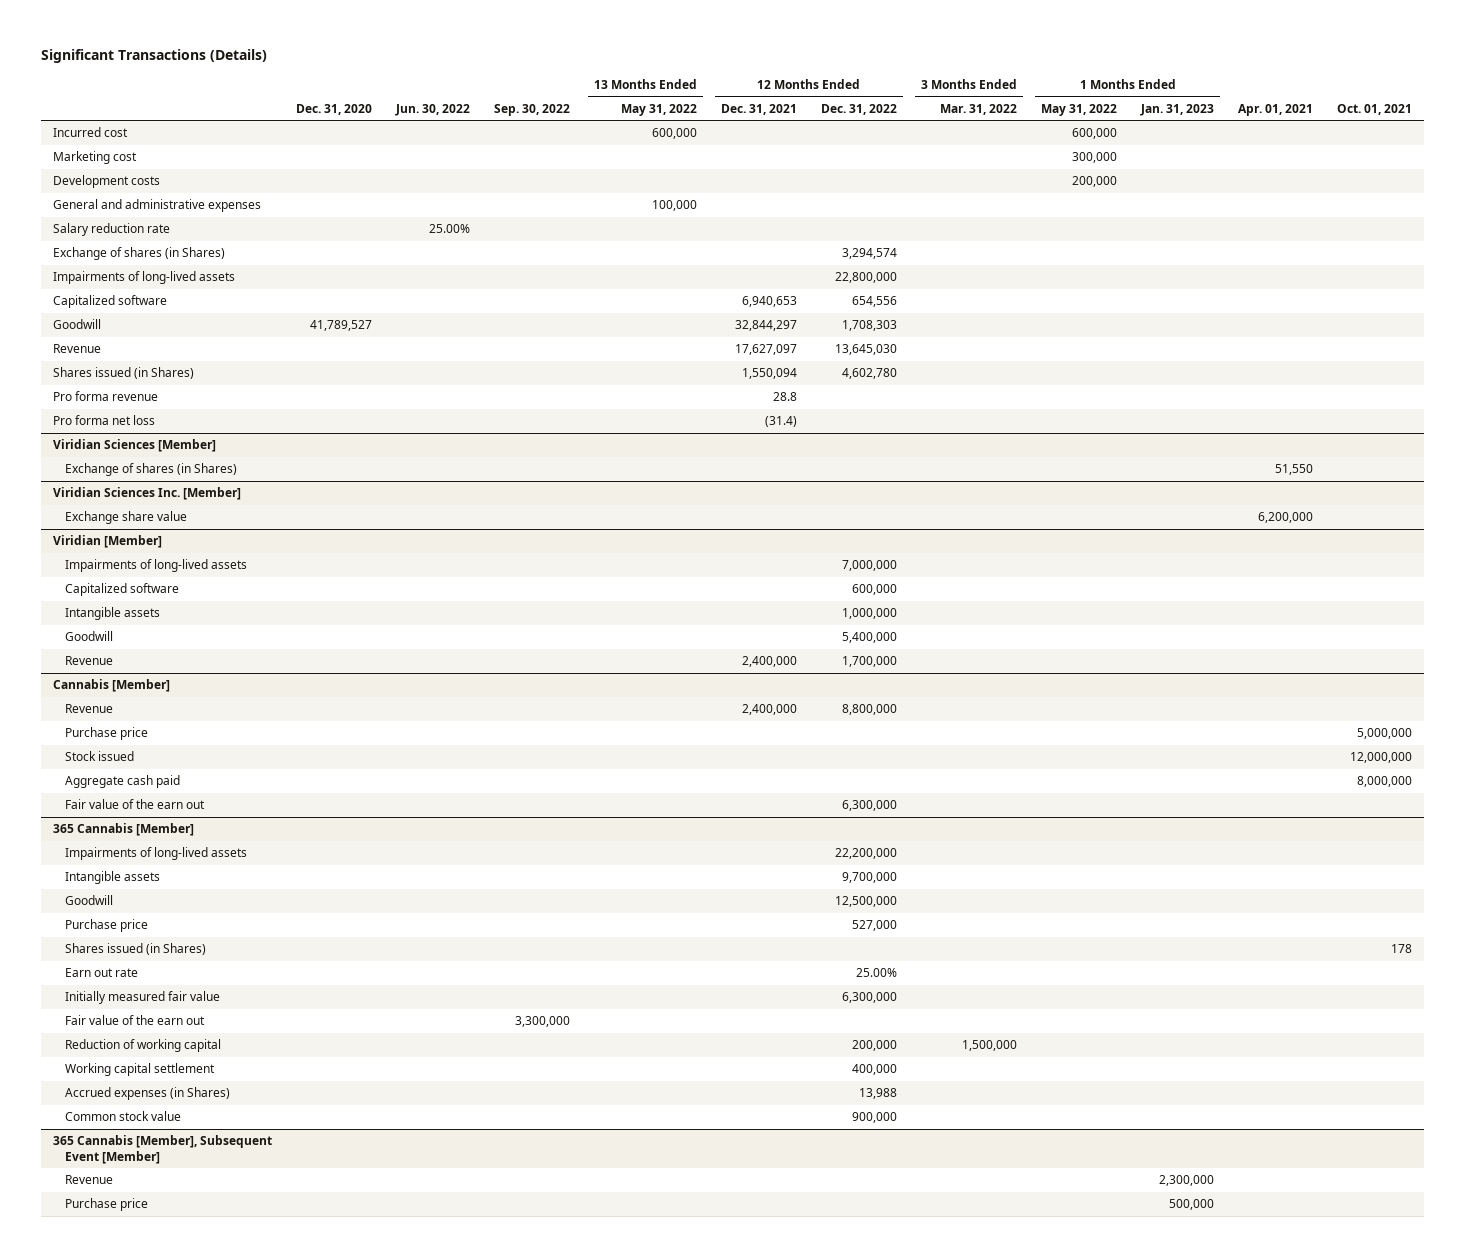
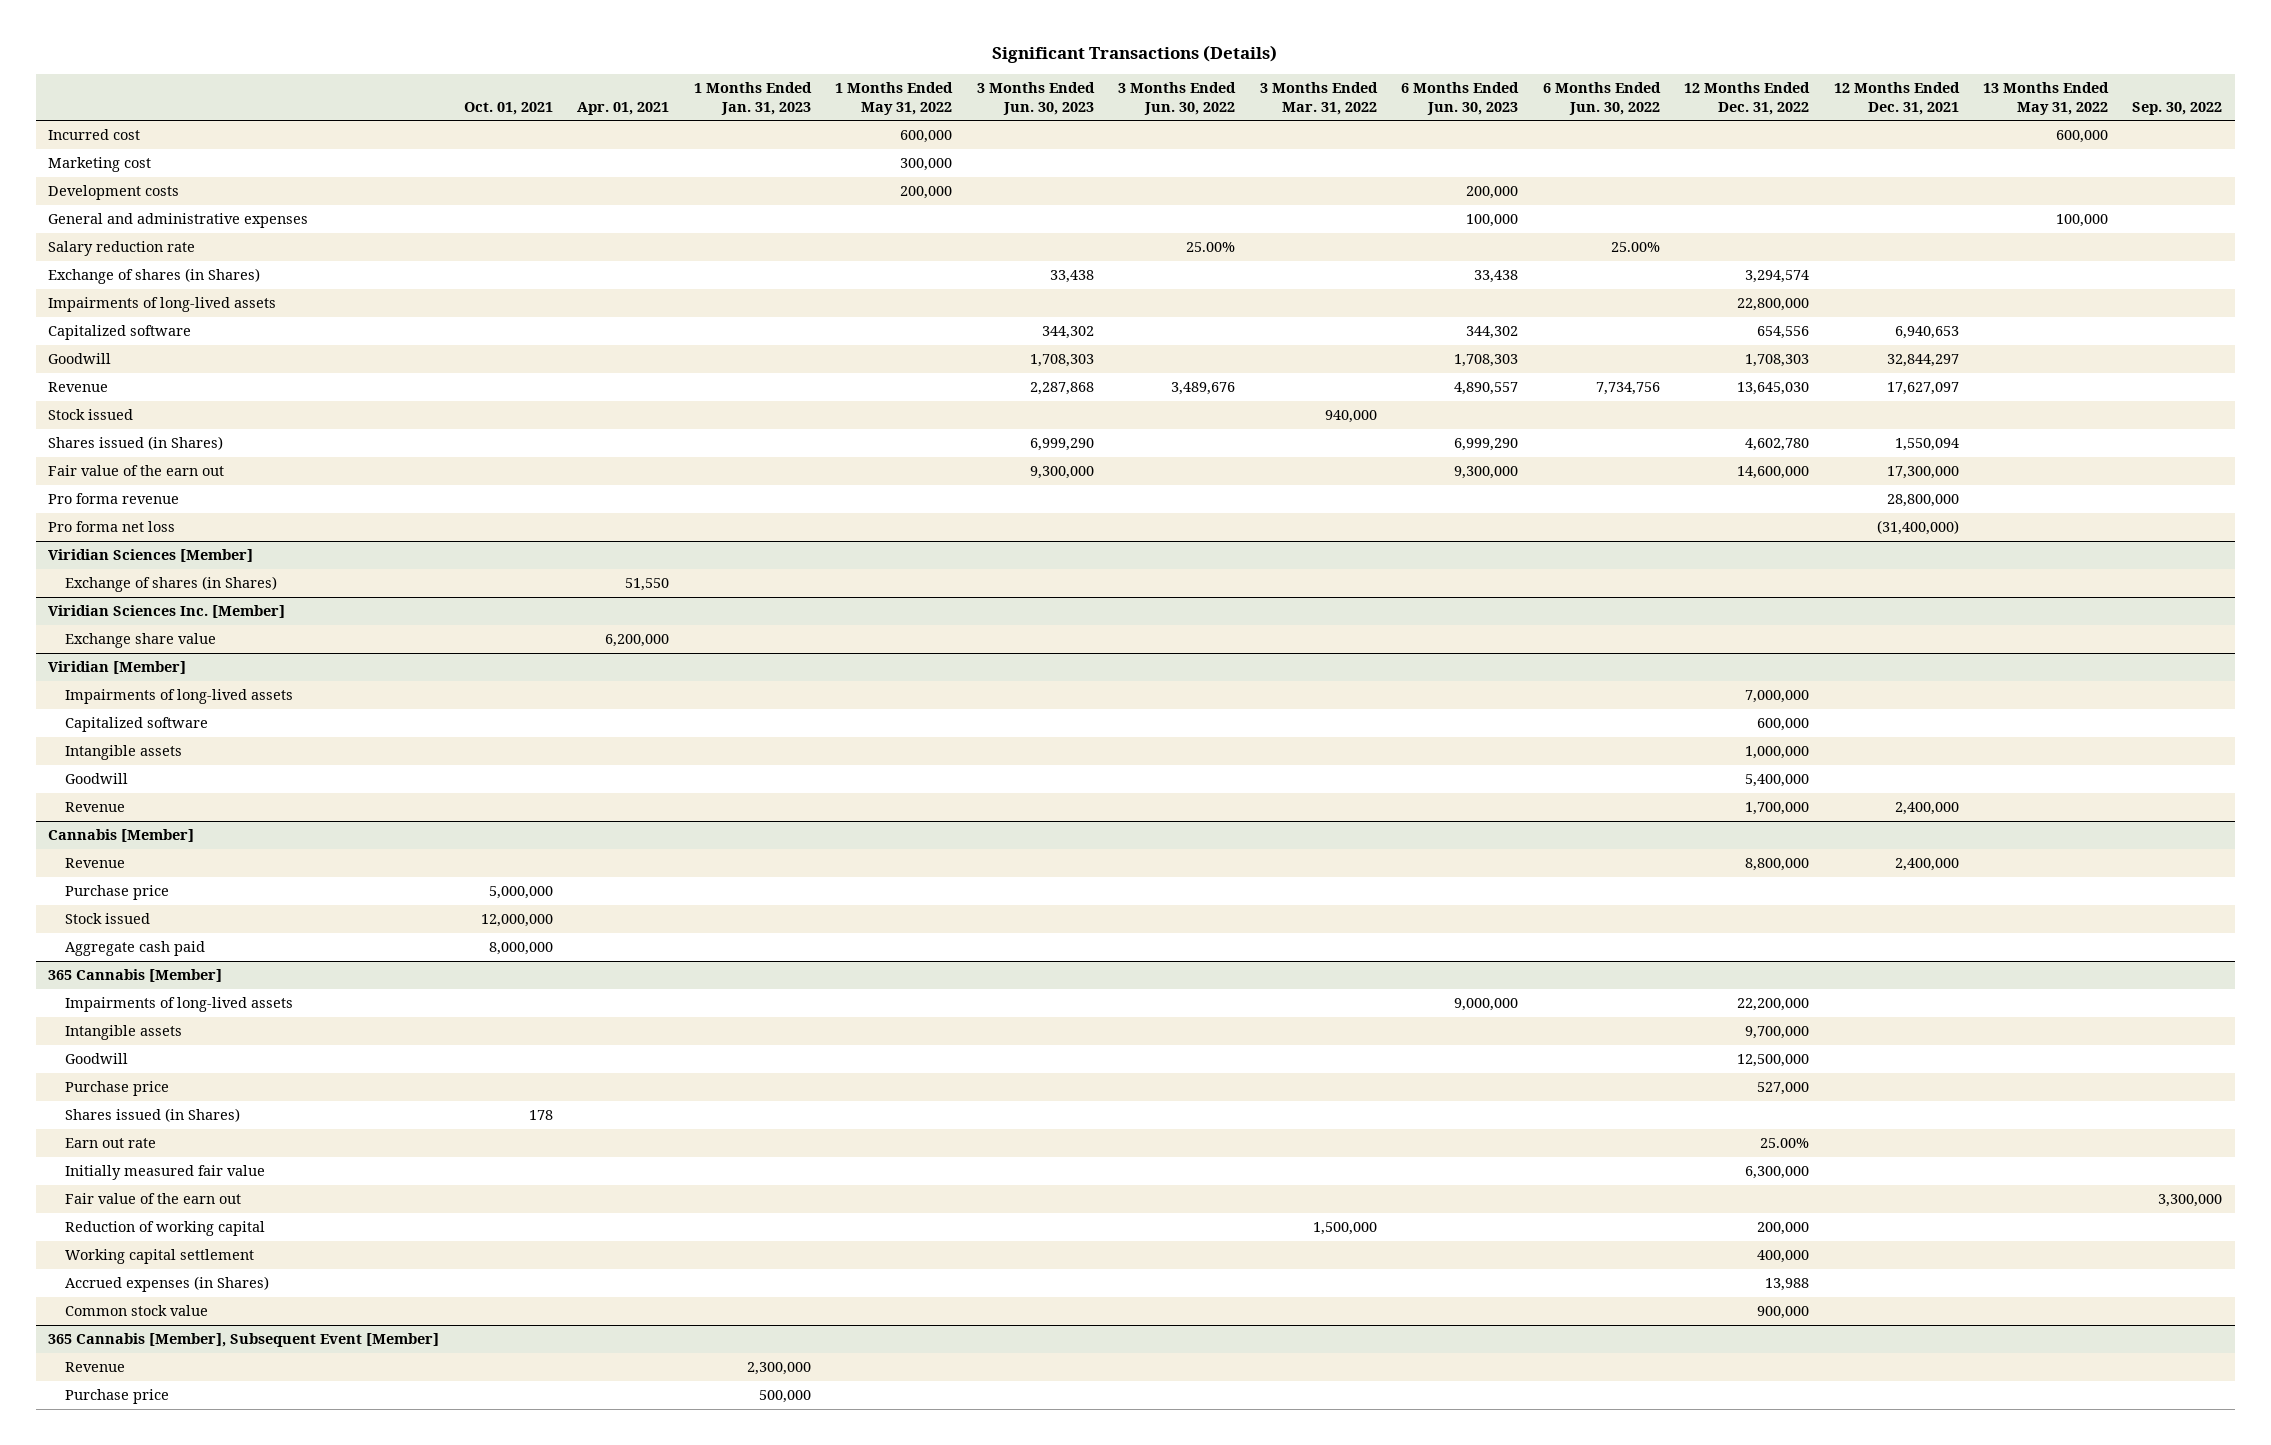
[296,103,373,115] Dec. 31, 2020 -> none
[395,103,471,116] Jun. 30, 2022 -> none
none -> [976,81,1095,115] 3 Months Ended Jun. 30, 2023
none -> [1118,81,1237,115] 3 Months Ended Jun. 30, 2022
none -> [1401,81,1520,115] 6 Months Ended Jun. 30, 2023
none -> [1542,81,1661,115] 6 Months Ended Jun. 30, 2022
none -> [48,409,134,421] Stock issued
none -> [48,465,225,477] Fair value of the earn out
[773,392,798,402] 28.8 -> [1886,494,1959,508] 28,800,000
[765,416,798,428] (31.4) -> [1876,520,1959,536] (31,400,000)
[64,799,205,810] Fair value of the earn out -> none

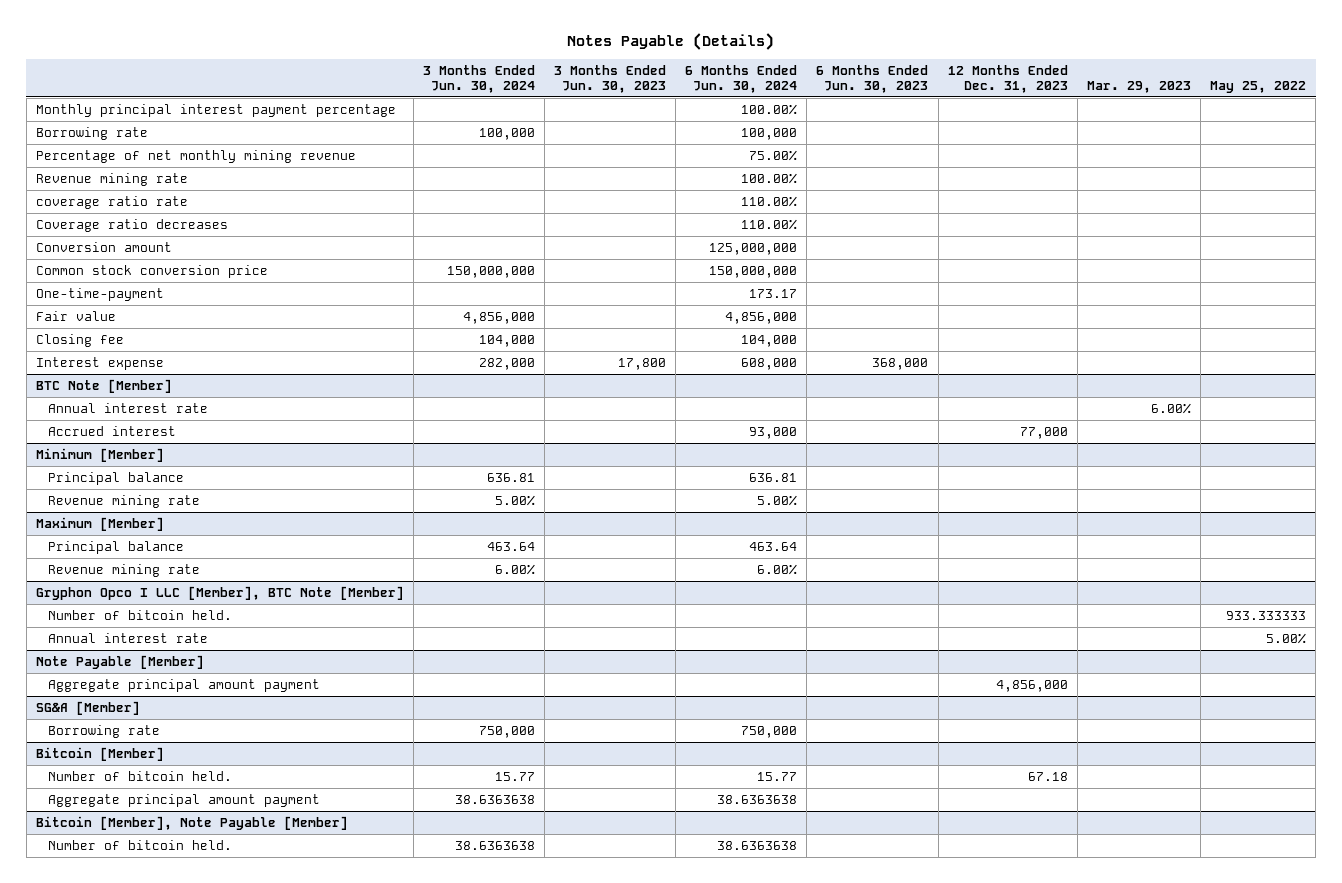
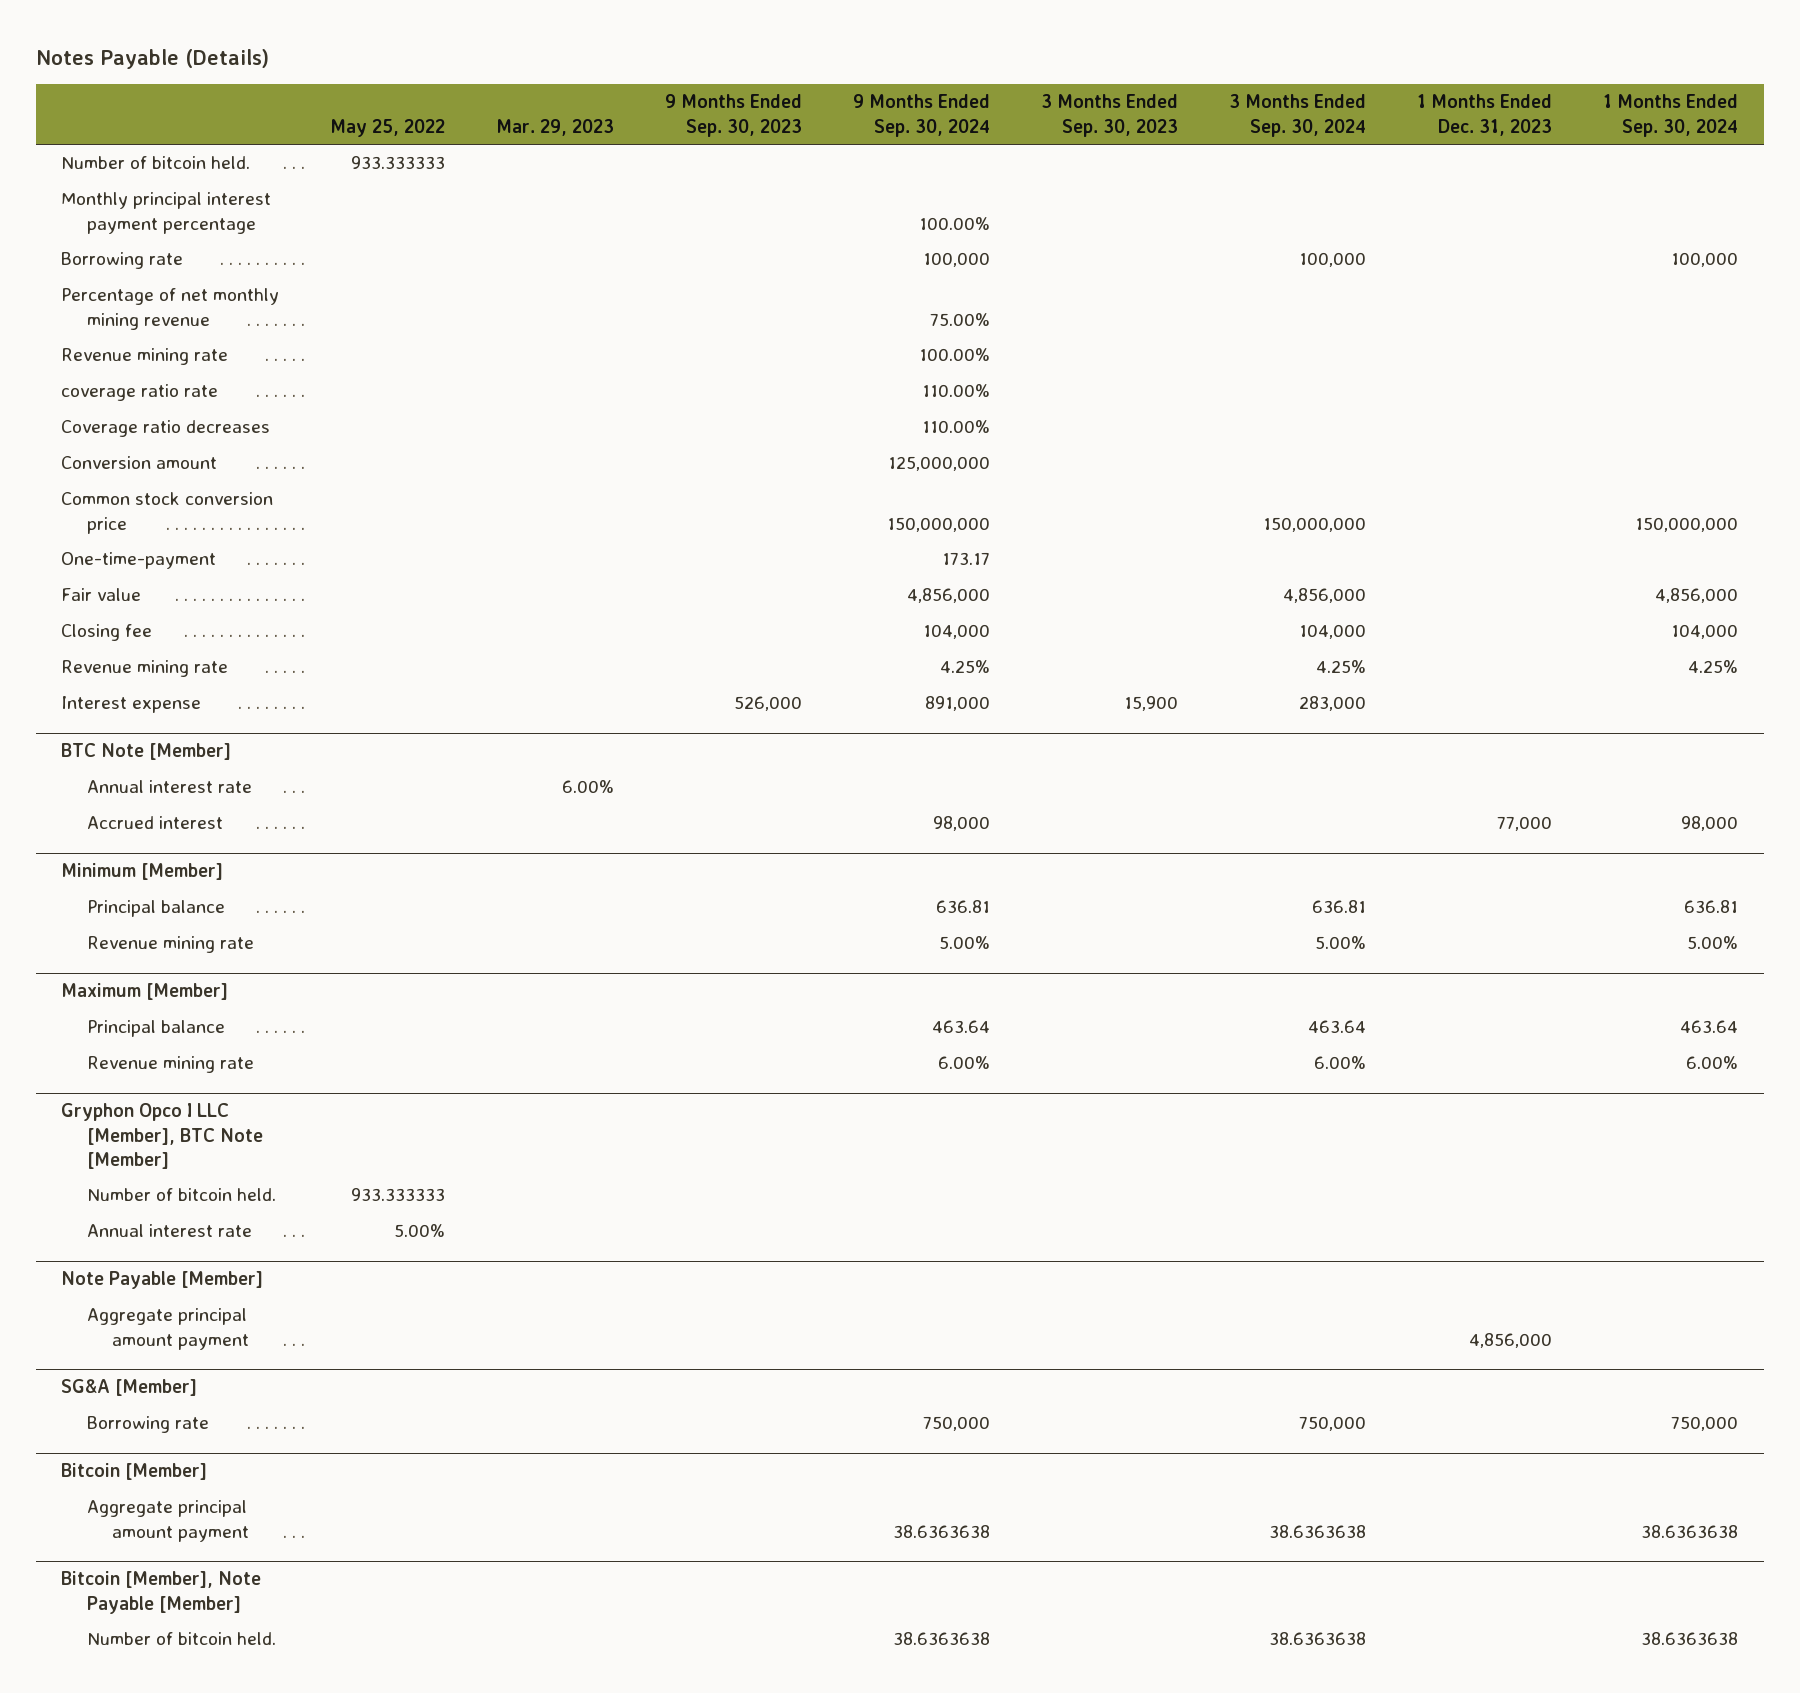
[422,64,535,93] 3 Months Ended Jun. 30, 2024 -> none
[554,64,667,93] 3 Months Ended Jun. 30, 2023 -> none
[685,64,798,93] 6 Months Ended Jun. 30, 2024 -> none
[816,64,929,93] 6 Months Ended Jun. 30, 2023 -> none
[947,64,1068,93] 12 Months Ended Dec. 31, 2023 -> none
none -> [665,94,803,137] 9 Months Ended Sep. 30, 2023
none -> [853,94,991,137] 9 Months Ended Sep. 30, 2024
none -> [1041,94,1179,137] 3 Months Ended Sep. 30, 2023
none -> [1229,94,1367,137] 3 Months Ended Sep. 30, 2024
none -> [1417,94,1553,136] 1 Months Ended Dec. 31, 2023
none -> [1603,94,1739,137] 1 Months Ended Sep. 30, 2024
none -> [61,156,251,170] Number of bitcoin held.
none -> [61,660,229,678] Revenue mining rate
[48,771,233,782] Number of bitcoin held. -> none

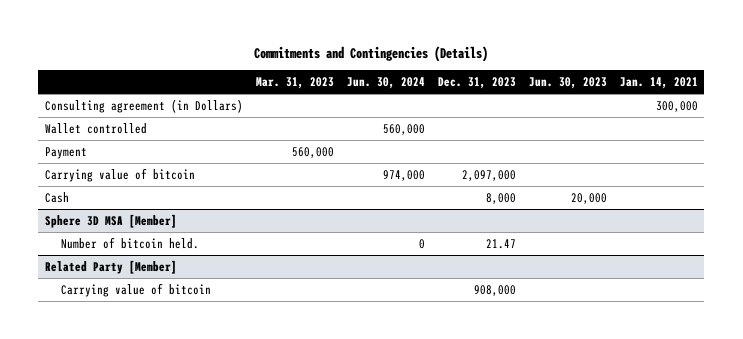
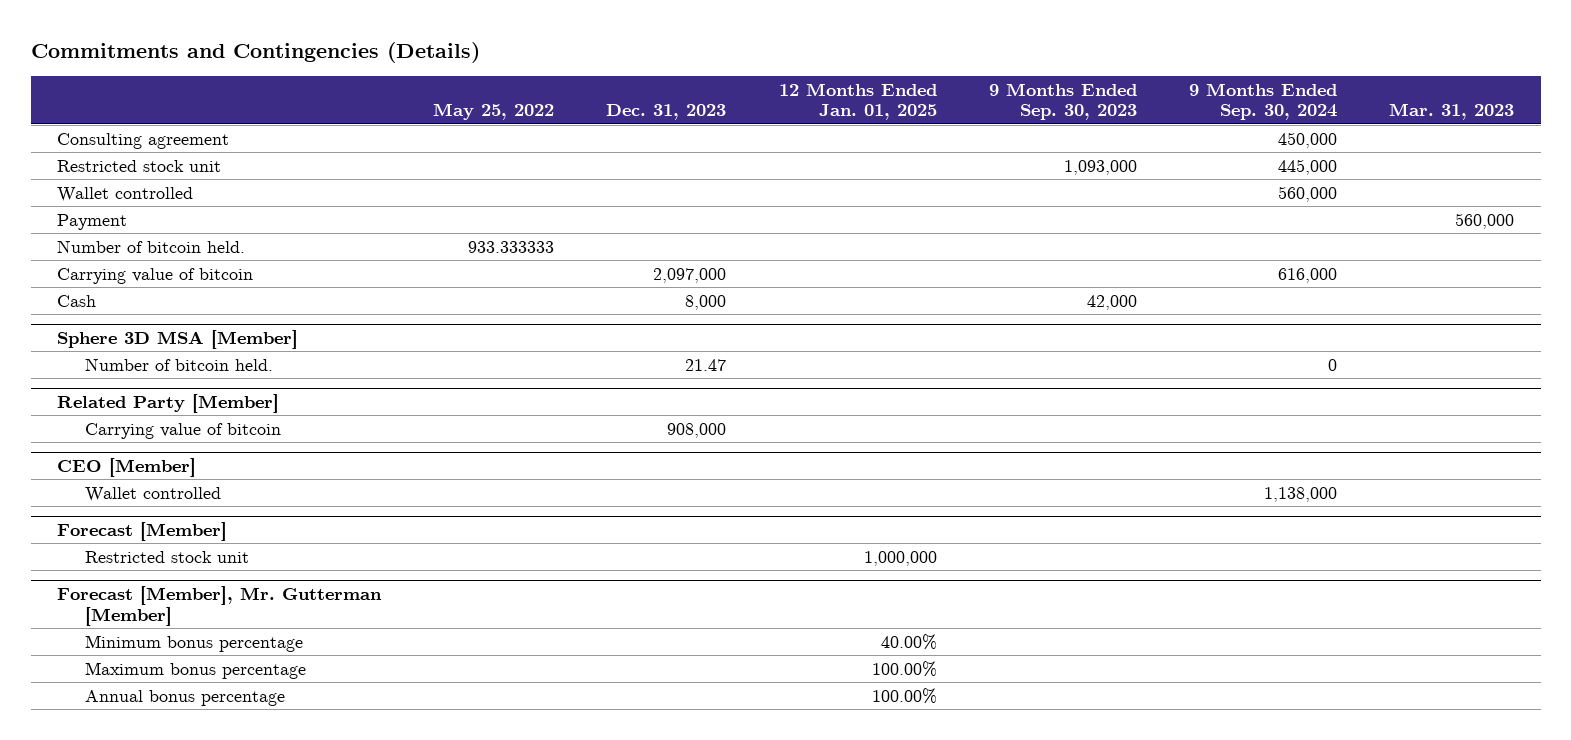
[346,76,425,89] Jun. 30, 2024 -> none
[528,76,607,89] Jun. 30, 2023 -> none
[619,76,698,89] Jan. 14, 2021 -> none
none -> [433,103,555,121] May 25, 2022
none -> [778,82,937,121] 12 Months Ended Jan. 01, 2025
none -> [988,82,1137,121] 9 Months Ended Sep. 30, 2023
none -> [1189,82,1338,121] 9 Months Ended Sep. 30, 2024
[44,98,243,113] Consulting agreement (in Dollars) -> [56,132,229,149] Consulting agreement
none -> [56,159,221,172] Restricted stock unit
none -> [56,239,245,253] Number of bitcoin held.
none -> [56,458,196,478] CEO [Member]
none -> [84,486,221,502] Wallet controlled
none -> [56,522,227,542] Forecast [Member]
none -> [84,550,249,563] Restricted stock unit
none -> [56,586,382,626] Forecast [Member], Mr. Gutterman [Member]
none -> [84,634,303,652] Minimum bonus percentage
none -> [84,661,306,679] Maximum bonus percentage
none -> [84,689,285,706] Annual bonus percentage

